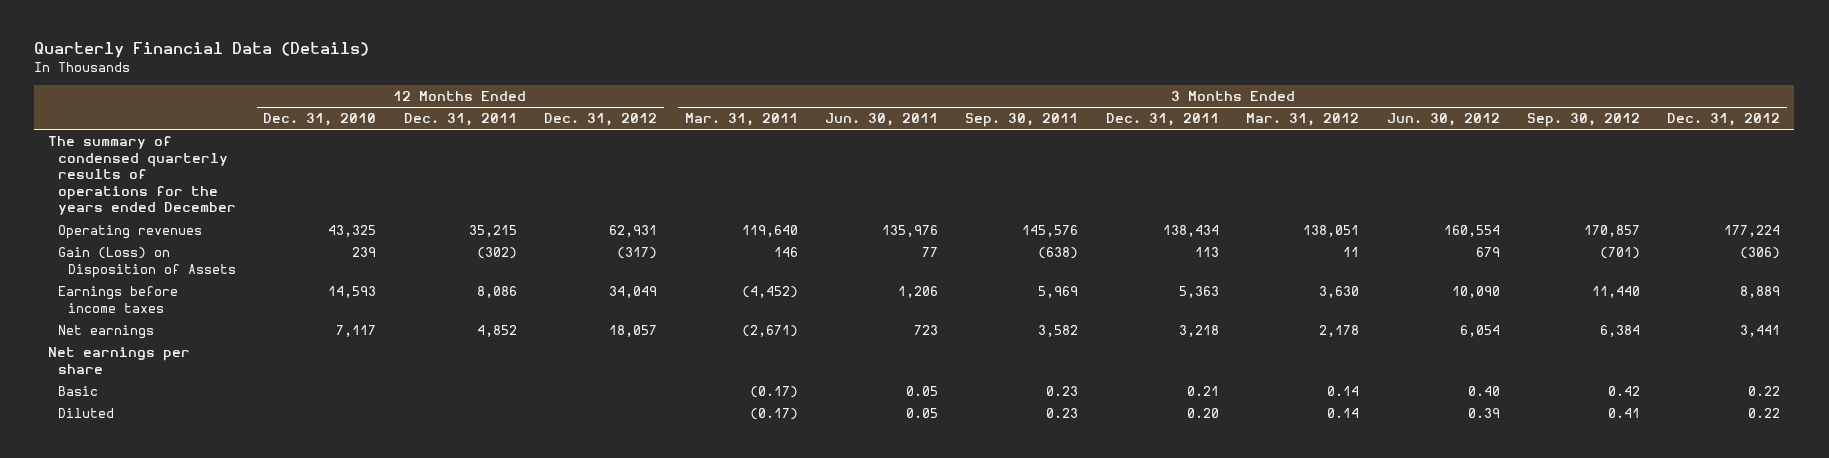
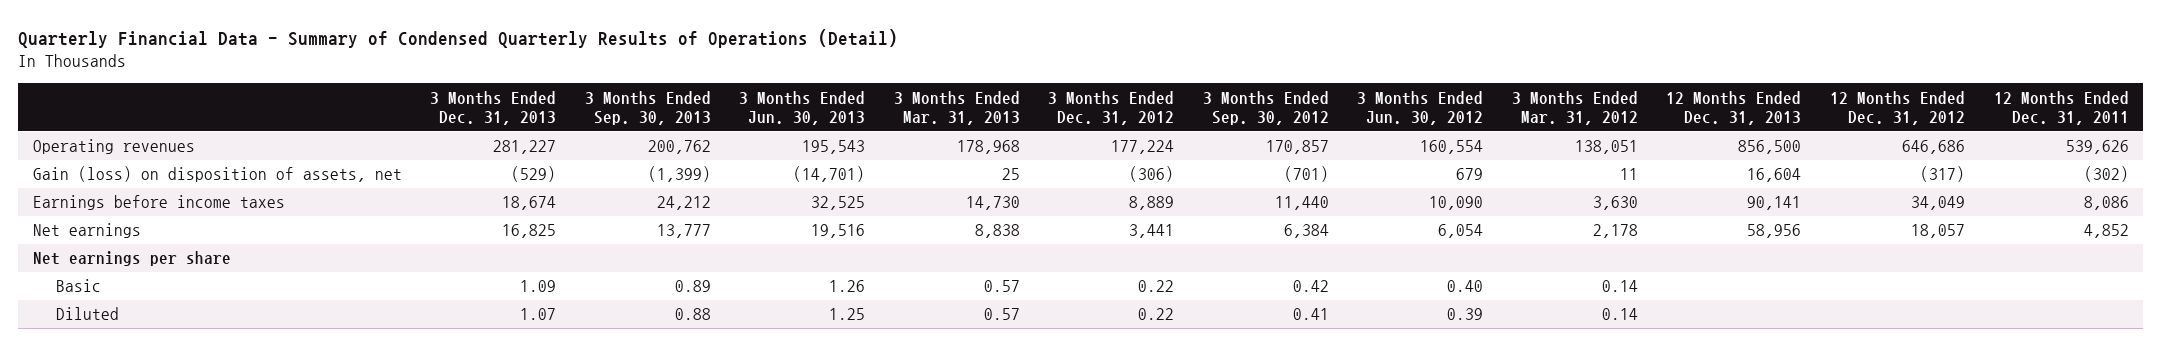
[34,42,370,59] Quarterly Financial Data (Details) -> [18,29,899,49] Quarterly Financial Data - Summary of Condensed Quarterly Results of Operations (Detail)
[263,113,377,127] Dec. 31, 2010 -> none
[684,113,798,127] Mar. 31, 2011 -> none
[825,113,939,127] Jun. 30, 2011 -> none
[965,113,1079,128] Sep. 30, 2011 -> none
[1105,113,1219,127] Dec. 31, 2011 -> none
none -> [430,90,557,125] 3 Months Ended Dec. 31, 2013
none -> [584,90,711,125] 3 Months Ended Sep. 30, 2013
none -> [739,90,866,125] 3 Months Ended Jun. 30, 2013
none -> [893,90,1020,125] 3 Months Ended Mar. 31, 2013
none -> [1666,90,1802,125] 12 Months Ended Dec. 31, 2013
[48,136,236,216] The summary of condensed quarterly results of operations for the years ended December -> none
[468,225,517,238] 35,215 -> [2065,140,2129,155] 539,626
[609,225,658,238] 62,931 -> [1901,140,1965,155] 646,686
[57,247,236,278] Gain (Loss) on Disposition of Assets -> [32,166,402,183] Gain (loss) on disposition of assets, net

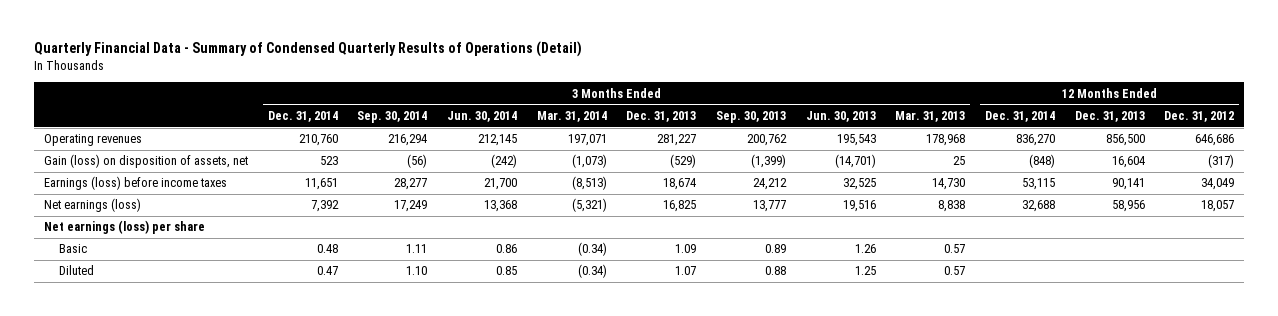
[1048,90,1175,125] 3 Months Ended Dec. 31, 2012 -> none
[1202,90,1329,125] 3 Months Ended Sep. 30, 2012 -> none
[1357,90,1484,125] 3 Months Ended Jun. 30, 2012 -> none
[1511,90,1638,125] 3 Months Ended Mar. 31, 2012 -> none
[1993,90,2129,125] 12 Months Ended Dec. 31, 2011 -> none
none -> [267,110,338,122] Dec. 31, 2014
none -> [357,110,428,123] Sep. 30, 2014
none -> [447,110,518,122] Jun. 30, 2014
none -> [536,110,607,122] Mar. 31, 2014
none -> [984,110,1055,122] Dec. 31, 2014
[32,195,285,211] Earnings before income taxes -> [44,176,228,191] Earnings (loss) before income taxes
[32,223,141,239] Net earnings -> [44,198,142,213] Net earnings (loss)
[32,251,231,267] Net earnings per share -> [44,220,206,235] Net earnings (loss) per share

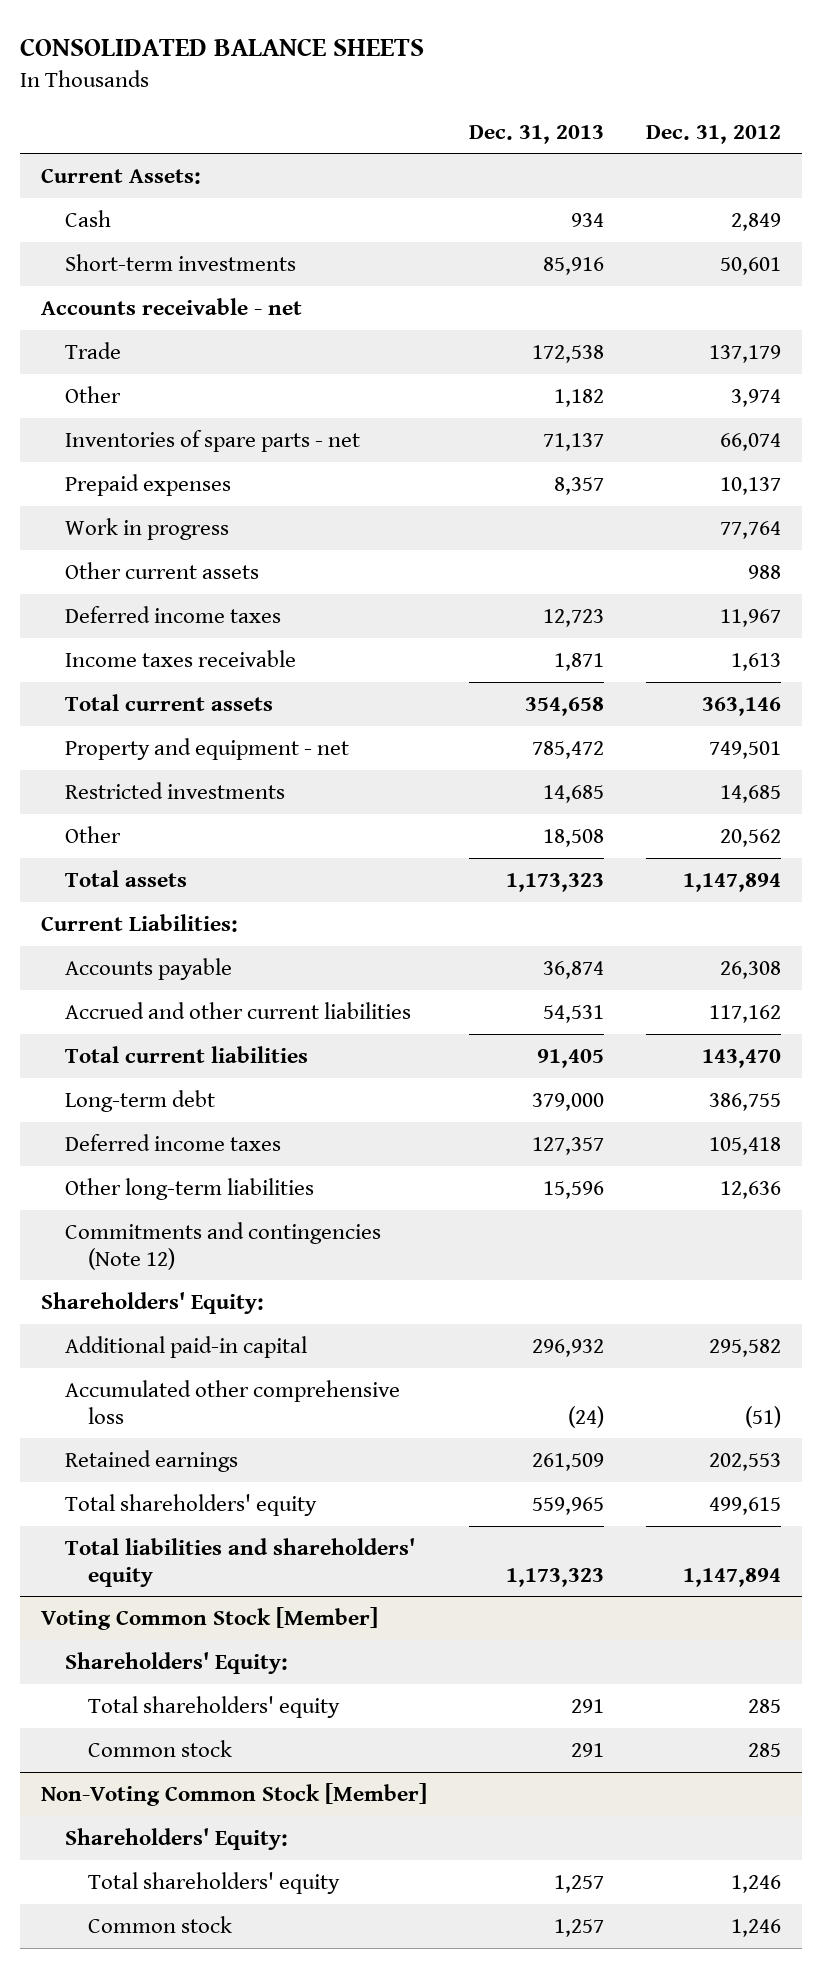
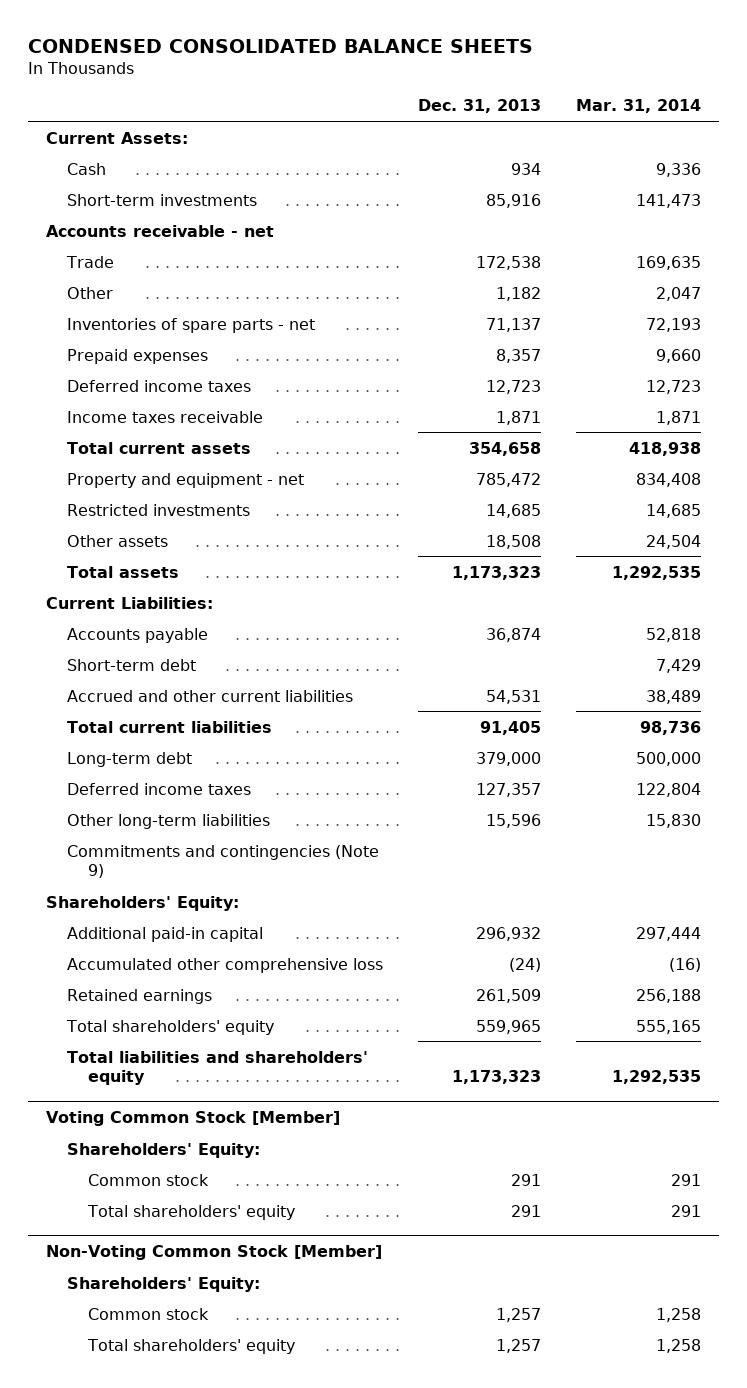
[19,37,424,56] CONSOLIDATED BALANCE SHEETS -> [27,38,533,53] CONDENSED CONSOLIDATED BALANCE SHEETS
[646,124,782,144] Dec. 31, 2012 -> none
none -> [576,99,702,114] Mar. 31, 2014
[64,517,229,540] Work in progress -> none
[64,561,259,579] Other current assets -> none
[64,825,121,843] Other -> [66,534,168,547] Other assets
none -> [66,658,196,671] Short-term debt
[64,1221,381,1270] Commitments and contingencies (Note 12) -> [66,844,379,879] Commitments and contingencies (Note 9)
[88,1695,341,1718] Total shareholders' equity -> [86,1204,295,1220] Total shareholders' equity
[88,1871,341,1894] Total shareholders' equity -> [86,1338,295,1354] Total shareholders' equity

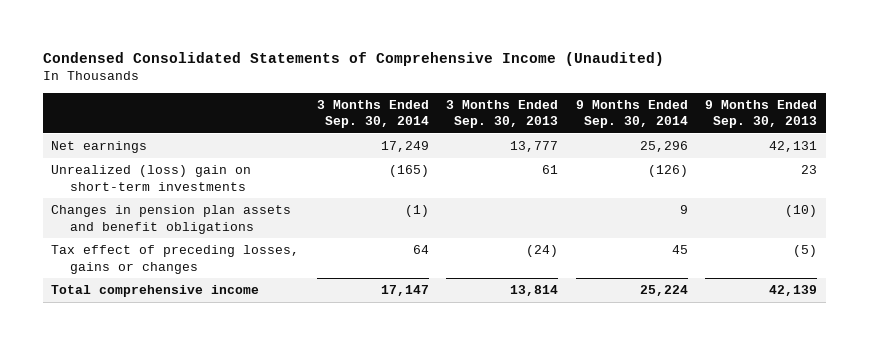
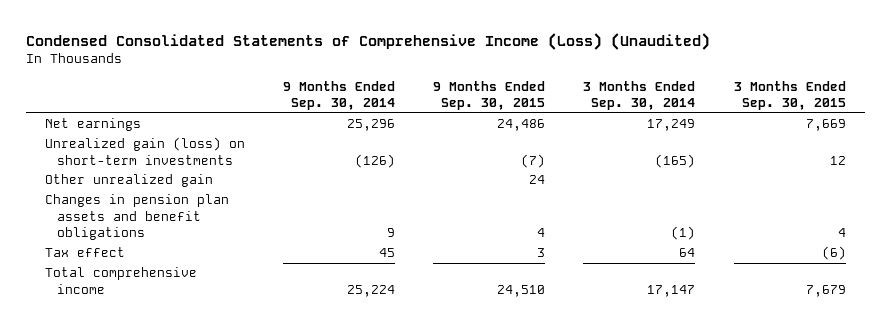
[42,51,664,66] Condensed Consolidated Statements of Comprehensive Income (Unaudited) -> [25,33,710,51] Condensed Consolidated Statements of Comprehensive Income (Loss) (Unaudited)
[446,99,559,129] 3 Months Ended Sep. 30, 2013 -> none
[705,99,818,129] 9 Months Ended Sep. 30, 2013 -> none
none -> [433,80,546,111] 9 Months Ended Sep. 30, 2015
none -> [733,80,846,111] 3 Months Ended Sep. 30, 2015
[51,165,252,191] Unrealized (loss) gain on short-term investments -> [45,137,246,165] Unrealized gain (loss) on short-term investments
none -> [45,174,214,188] Other unrealized gain
[51,245,300,274] Tax effect of preceding losses, gains or changes -> [45,247,126,258] Tax effect

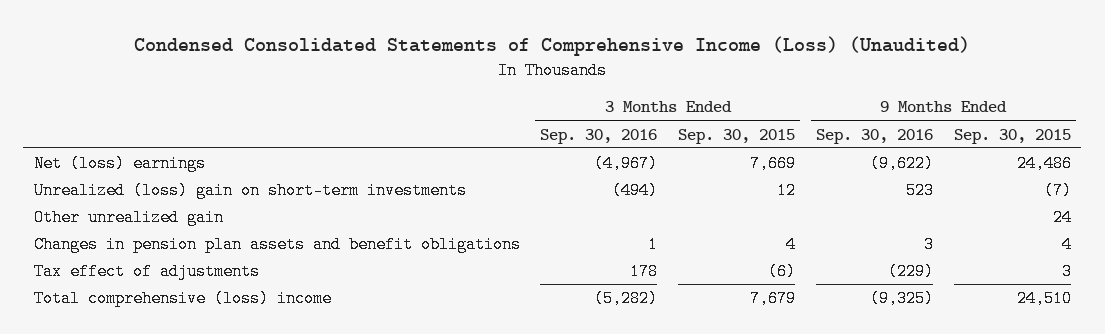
[283,80,396,111] 9 Months Ended Sep. 30, 2014 -> none
[583,80,696,111] 3 Months Ended Sep. 30, 2014 -> none
none -> [540,128,658,144] Sep. 30, 2016
none -> [816,128,934,144] Sep. 30, 2016
[45,118,142,132] Net earnings -> [33,155,206,173] Net (loss) earnings
[45,137,246,165] Unrealized gain (loss) on short-term investments -> [33,182,467,200] Unrealized (loss) gain on short-term investments
[45,247,126,258] Tax effect -> [33,263,260,281] Tax effect of adjustments
[45,267,198,294] Total comprehensive income -> [33,290,332,308] Total comprehensive (loss) income

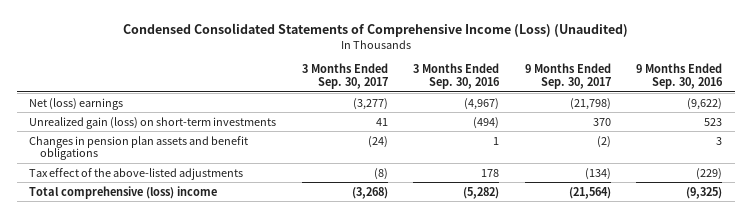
[678,128,796,144] Sep. 30, 2015 -> none
[953,128,1071,144] Sep. 30, 2015 -> none
none -> [301,63,388,90] 3 Months Ended Sep. 30, 2017
none -> [524,63,611,90] 9 Months Ended Sep. 30, 2017
[33,209,224,227] Other unrealized gain -> none
[33,182,467,200] Unrealized (loss) gain on short-term investments -> [29,116,277,129] Unrealized gain (loss) on short-term investments
[33,263,260,281] Tax effect of adjustments -> [29,167,244,180] Tax effect of the above-listed adjustments

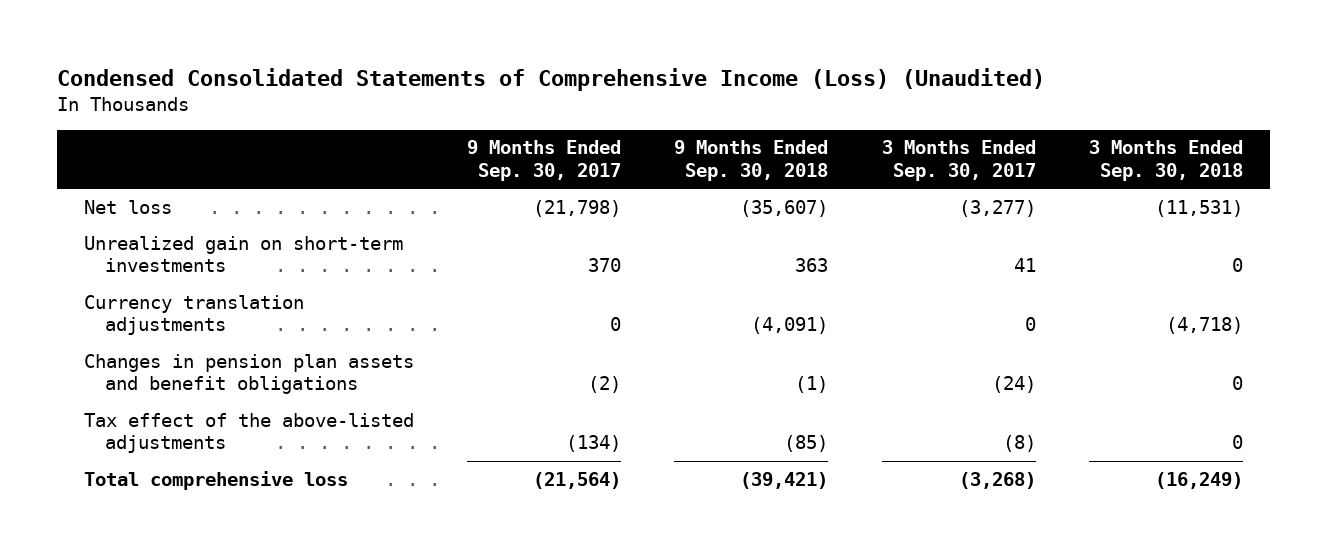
[413,63,501,90] 3 Months Ended Sep. 30, 2016 -> none
[636,63,724,90] 9 Months Ended Sep. 30, 2016 -> none
none -> [674,140,829,181] 9 Months Ended Sep. 30, 2018
none -> [1088,140,1243,181] 3 Months Ended Sep. 30, 2018
[29,97,124,110] Net (loss) earnings -> [83,199,172,214] Net loss
[29,116,277,129] Unrealized gain (loss) on short-term investments -> [83,235,403,273] Unrealized gain on short-term investments
none -> [83,294,304,336] Currency translation adjustments
[29,185,218,199] Total comprehensive (loss) income -> [83,470,348,490] Total comprehensive loss

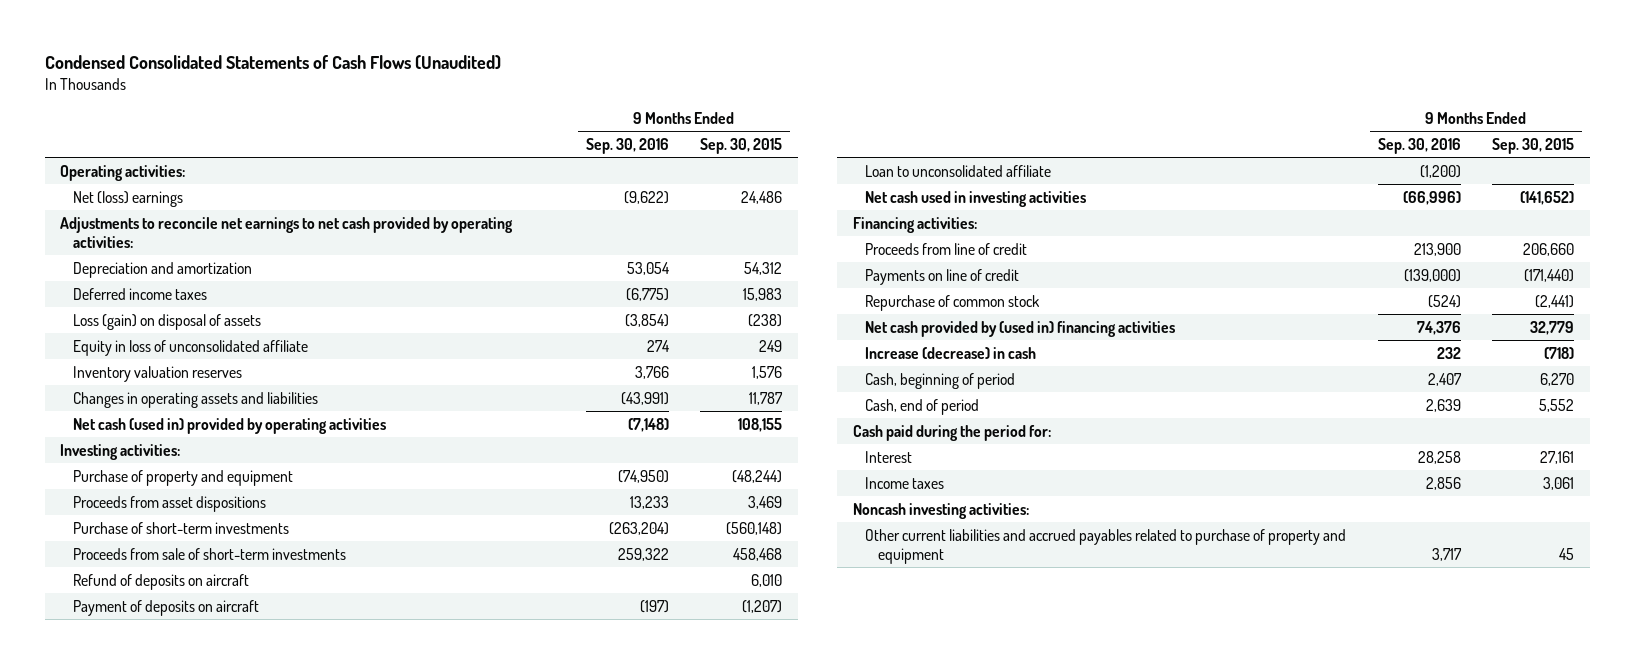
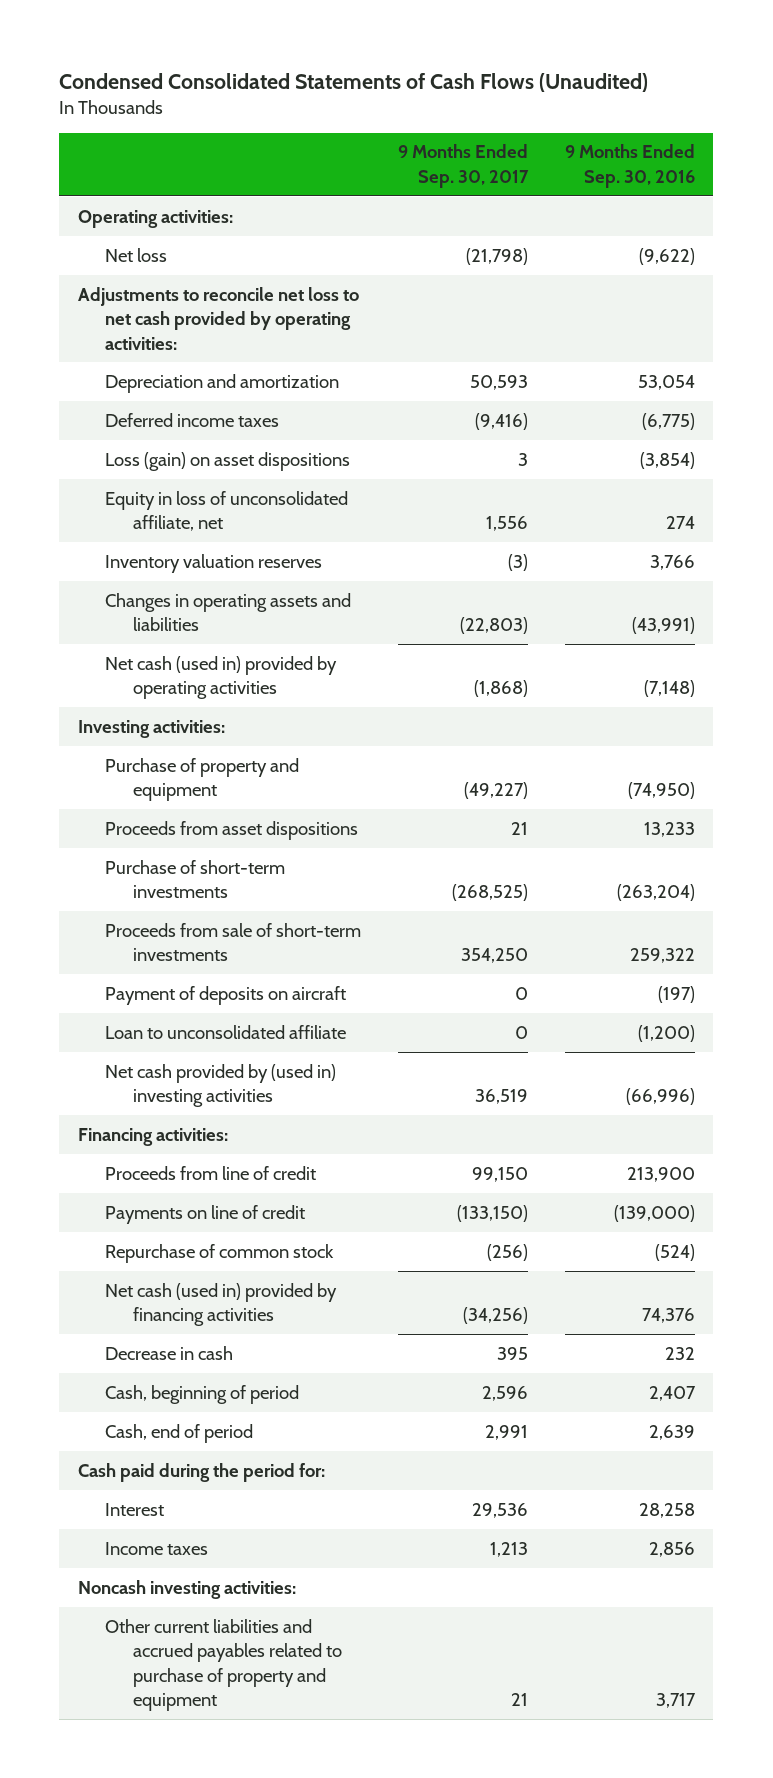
[700,138,783,155] Sep. 30, 2015 -> none
none -> [398,144,530,188] 9 Months Ended Sep. 30, 2017
[73,190,184,207] Net (loss) earnings -> [105,247,168,262] Net loss
[60,216,514,248] Adjustments to reconcile net earnings to net cash provided by operating activities: -> [77,286,359,350] Adjustments to reconcile net loss to net cash provided by operating activities:
[73,313,262,330] Loss (gain) on disposal of assets -> [105,451,351,471] Loss (gain) on asset dispositions
[73,339,309,356] Equity in loss of unconsolidated affiliate -> [105,490,349,532] Equity in loss of unconsolidated affiliate, net
[73,573,250,590] Refund of deposits on aircraft -> none
[865,190,1087,207] Net cash used in investing activities -> [105,1063,337,1108] Net cash provided by (used in) investing activities
[865,320,1176,337] Net cash provided by (used in) financing activities -> [105,1282,338,1327] Net cash (used in) provided by financing activities
[865,346,1037,359] Increase (decrease) in cash -> [105,1345,234,1360] Decrease in cash

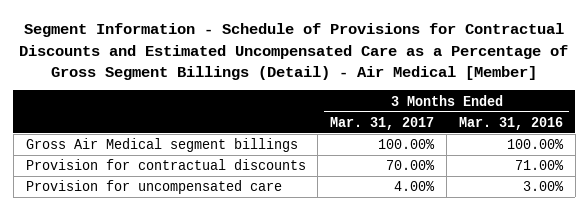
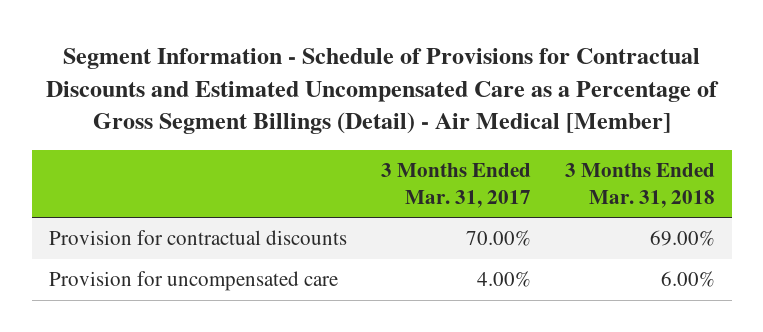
[458,116,563,130] Mar. 31, 2016 -> none
none -> [564,163,715,208] 3 Months Ended Mar. 31, 2018
[25,138,298,153] Gross Air Medical segment billings -> none

